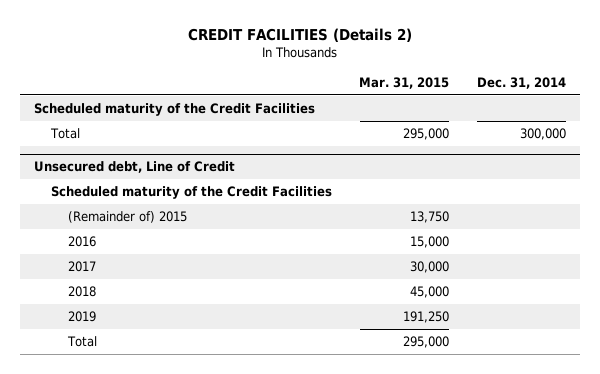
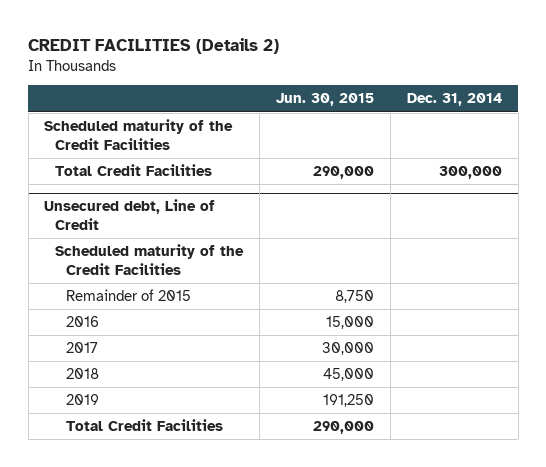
[359,77,450,90] Mar. 31, 2015 -> none
none -> [276,93,375,107] Jun. 30, 2015
[49,128,80,140] Total -> [55,164,213,177] Total Credit Facilities
[67,211,187,224] (Remainder of) 2015 -> [66,289,192,302] Remainder of 2015
[66,336,97,348] Total -> [66,419,224,432] Total Credit Facilities

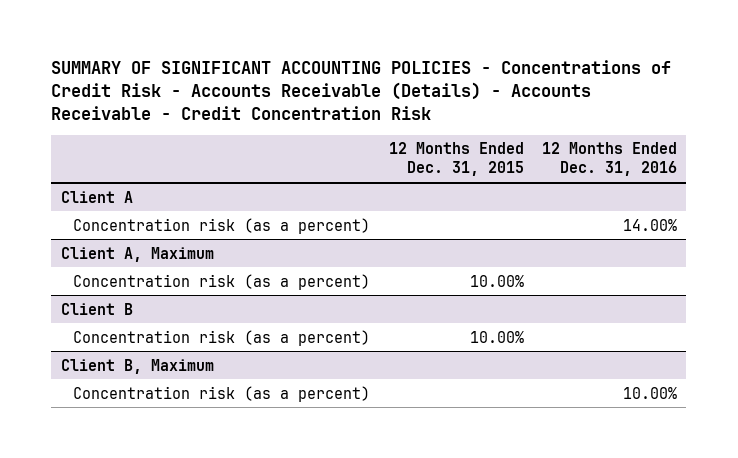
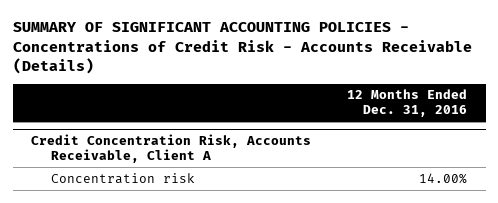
[51,60,672,121] SUMMARY OF SIGNIFICANT ACCOUNTING POLICIES - Concentrations of Credit Risk - Accounts Receivable (Details) - Accounts Receivable - Credit Concentration Risk -> [12,22,472,75] SUMMARY OF SIGNIFICANT ACCOUNTING POLICIES - Concentrations of Credit Risk - Accounts Receivable (Details)
[388,142,524,177] 12 Months Ended Dec. 31, 2015 -> none
[60,246,214,262] Client A, Maximum -> none
[72,273,370,290] Concentration risk (as a percent) -> none
[60,302,133,315] Client B -> none
[72,329,370,346] Concentration risk (as a percent) -> none
[60,358,214,374] Client B, Maximum -> none
[72,385,370,402] Concentration risk (as a percent) -> none
[60,190,133,203] Client A -> [31,134,312,164] Credit Concentration Risk, Accounts Receivable, Client A
[72,217,370,234] Concentration risk (as a percent) -> [50,172,195,184] Concentration risk

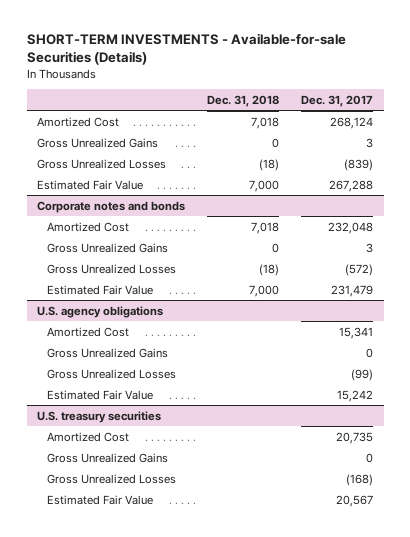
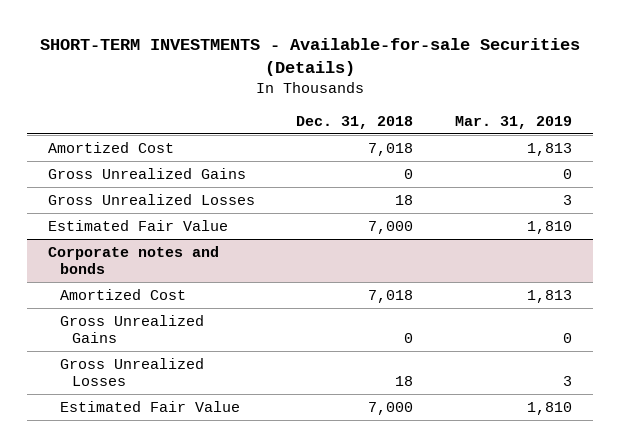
[300,95,373,108] Dec. 31, 2017 -> none
none -> [454,116,572,130] Mar. 31, 2019
[259,158,280,171] (18) -> [395,194,414,205] 18
[259,263,280,276] (18) -> [395,376,414,387] 18
[37,305,164,318] U.S. agency obligations -> none
[46,326,129,337] Amortized Cost -> none
[46,347,168,358] Gross Unrealized Gains -> none
[46,368,176,379] Gross Unrealized Losses -> none
[46,389,153,400] Estimated Fair Value -> none
[37,410,162,423] U.S. treasury securities -> none
[46,431,129,442] Amortized Cost -> none
[46,452,168,463] Gross Unrealized Gains -> none
[46,473,176,484] Gross Unrealized Losses -> none
[46,494,153,505] Estimated Fair Value -> none

